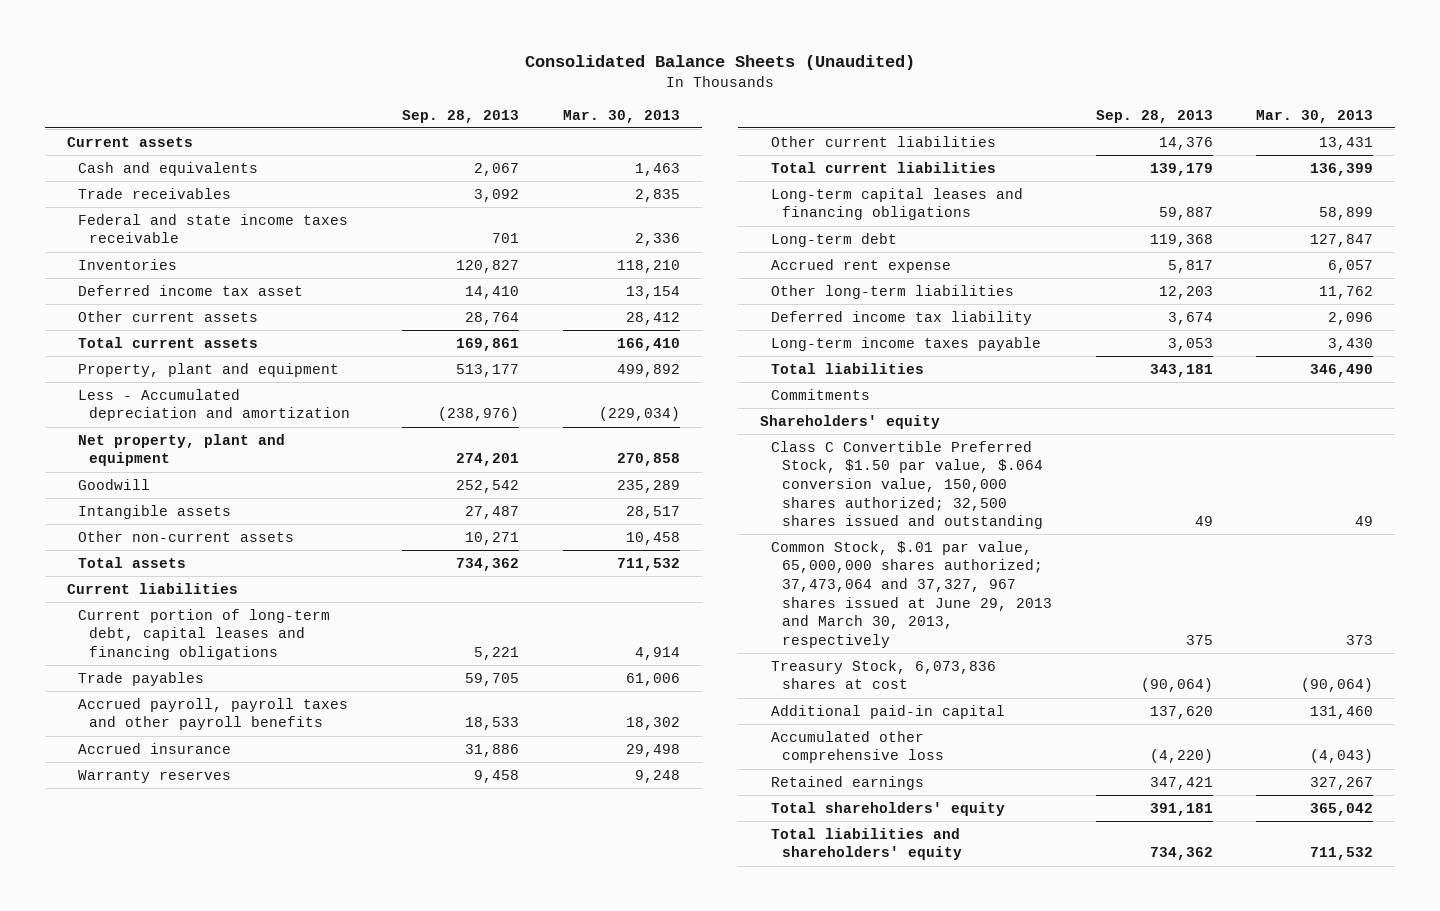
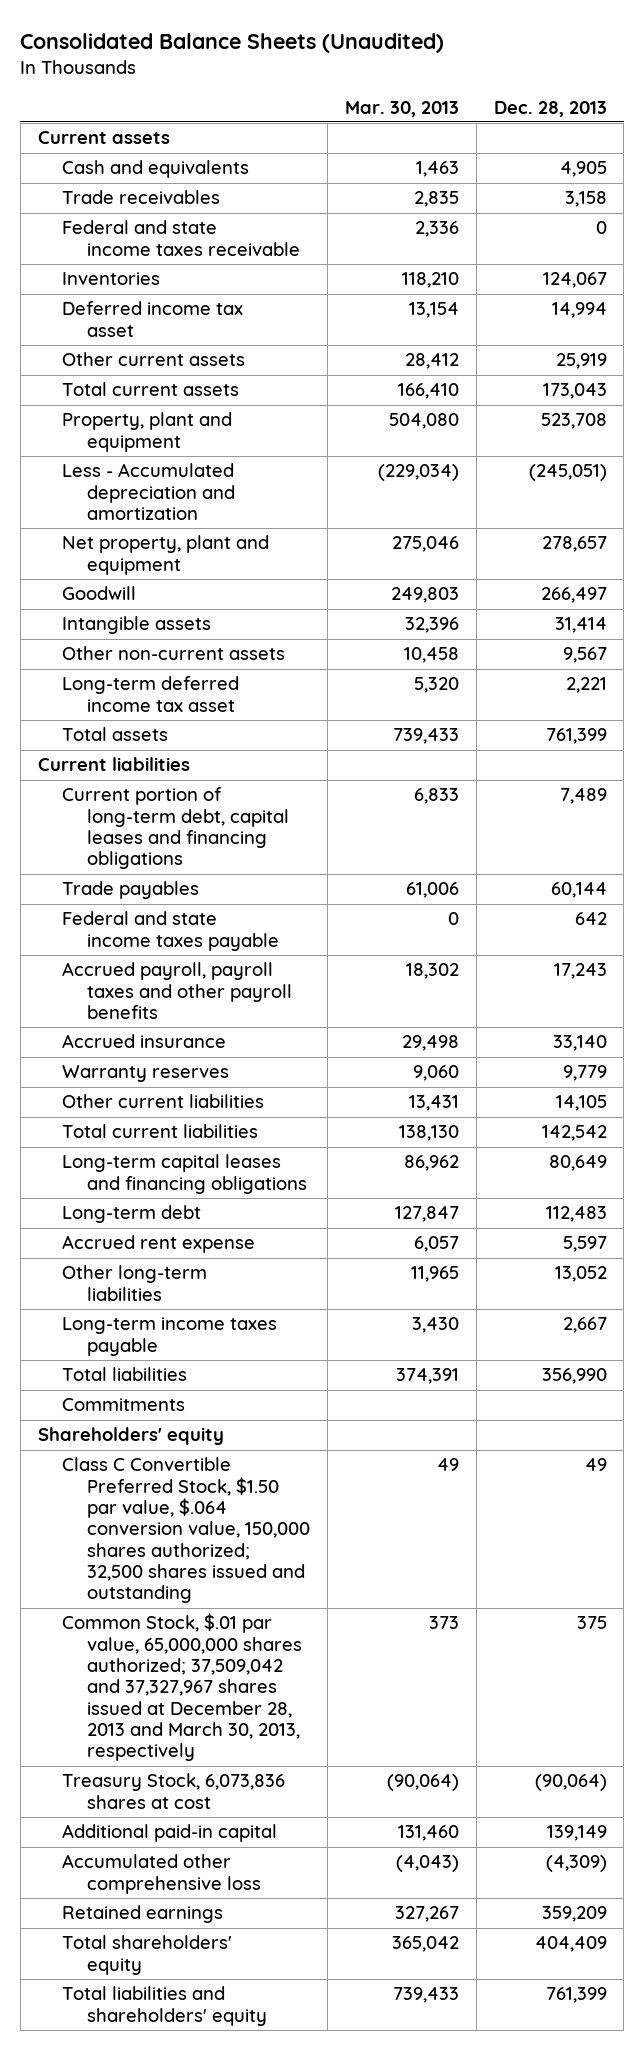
[402,109,520,123] Sep. 28, 2013 -> none
none -> [493,100,607,117] Dec. 28, 2013
[616,363,680,377] 499,892 -> [388,413,459,430] 504,080
[616,453,680,467] 270,858 -> [391,536,459,553] 275,046
[616,479,680,493] 235,289 -> [390,587,459,604] 249,803
[625,505,680,519] 28,517 -> [404,617,459,634] 32,396
none -> [62,676,240,712] Long-term deferred income tax asset
[616,557,680,571] 711,532 -> [392,728,459,745] 739,433
[634,647,680,661] 4,914 -> [413,788,459,805] 6,833
none -> [62,911,279,951] Federal and state income taxes payable
[634,769,680,783] 9,248 -> [412,1065,459,1082] 9,060
[1310,162,1374,176] 136,399 -> [398,1125,459,1142] 138,130
[1319,207,1374,221] 58,899 -> [403,1155,459,1172] 86,962
[771,310,1033,325] Deferred income tax liability -> none
[1319,285,1374,299] 11,762 -> [410,1266,459,1283] 11,965
[1310,363,1374,377] 346,490 -> [395,1368,459,1385] 374,391
[771,540,1053,648] Common Stock, $.01 par value, 65,000,000 shares authorized; 37,473,064 and 37,327, 967 shares issued at June 29, 2013 and March 30, 2013, respectively -> [62,1613,302,1762] Common Stock, $.01 par value, 65,000,000 shares authorized; 37,509,042 and 37,327,967 shares issued at December 28, 2013 and March 30, 2013, respectively
[1310,847,1374,861] 711,532 -> [392,1987,459,2004] 739,433

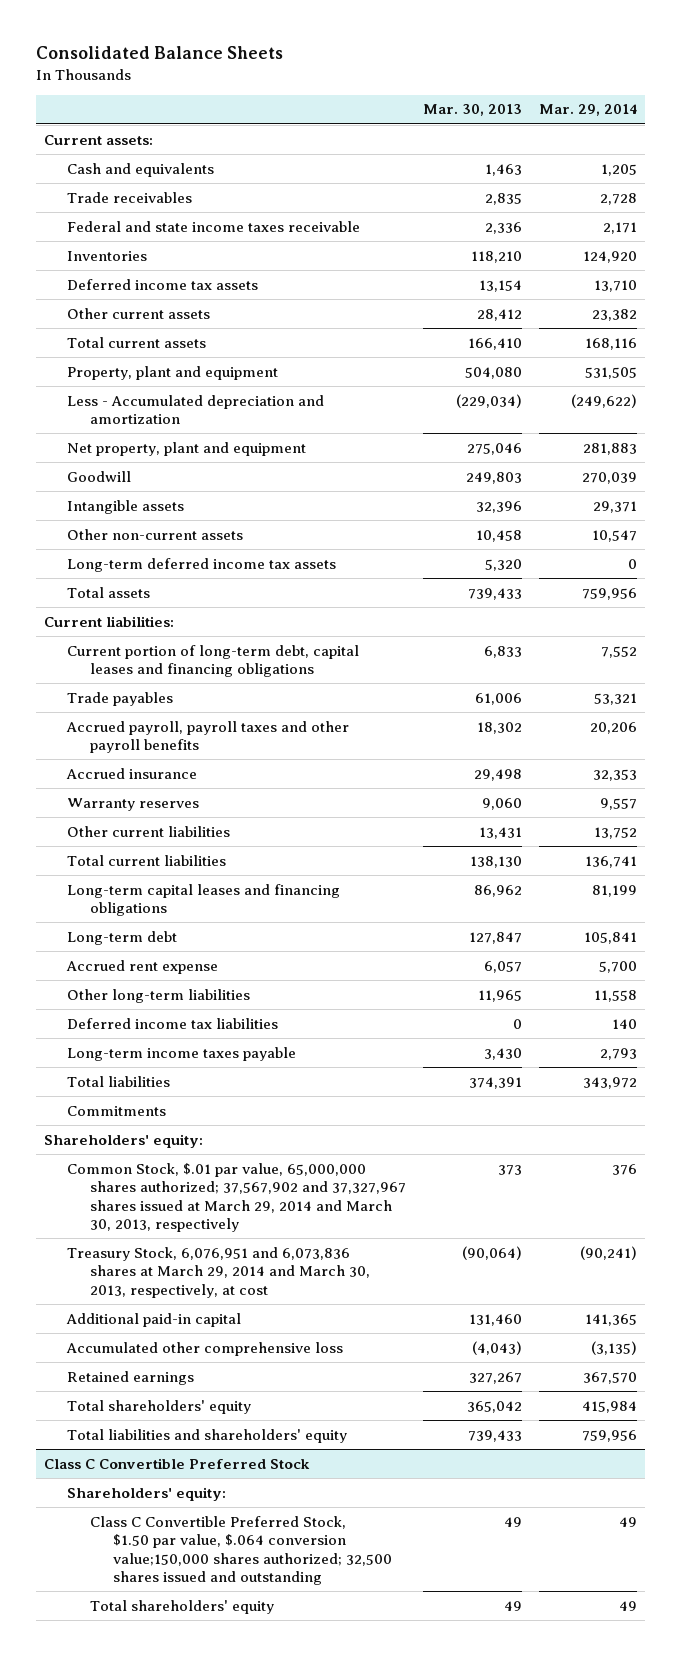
[20,32,445,53] Consolidated Balance Sheets (Unaudited) -> [35,46,283,60] Consolidated Balance Sheets
[493,100,607,117] Dec. 28, 2013 -> none
none -> [538,104,637,117] Mar. 29, 2014
[37,131,170,145] Current assets -> [44,134,154,145] Current assets:
[62,301,244,337] Deferred income tax asset -> [67,278,259,290] Deferred income tax assets
[62,676,240,712] Long-term deferred income tax asset -> [67,557,337,572] Long-term deferred income tax assets
[37,757,190,772] Current liabilities -> [44,615,175,627] Current liabilities:
[62,911,279,951] Federal and state income taxes payable -> none
none -> [67,1017,279,1029] Deferred income tax liabilities
[62,1457,310,1604] Class C Convertible Preferred Stock, $1.50 par value, $.064 conversion value, 150,000 shares authorized; 32,500 shares issued and outstanding -> none
[37,1427,224,1446] Shareholders' equity -> [44,1133,204,1148] Shareholders' equity:
[62,1613,302,1762] Common Stock, $.01 par value, 65,000,000 shares authorized; 37,509,042 and 37,327,967 shares issued at December 28, 2013 and March 30, 2013, respectively -> [67,1162,406,1233] Common Stock, $.01 par value, 65,000,000 shares authorized; 37,567,902 and 37,327,967 shares issued at March 29, 2014 and March 30, 2013, respectively
[62,1773,286,1809] Treasury Stock, 6,073,836 shares at cost -> [67,1246,370,1298] Treasury Stock, 6,076,951 and 6,073,836 shares at March 29, 2014 and March 30, 2013, respectively, at cost
none -> [44,1457,311,1469] Class C Convertible Preferred Stock
none -> [67,1486,227,1501] Shareholders' equity:
none -> [89,1515,392,1586] Class C Convertible Preferred Stock, $1.50 par value, $.064 conversion value;150,000 shares authorized; 32,500 shares issued and outstanding
none -> [89,1599,274,1614] Total shareholders' equity

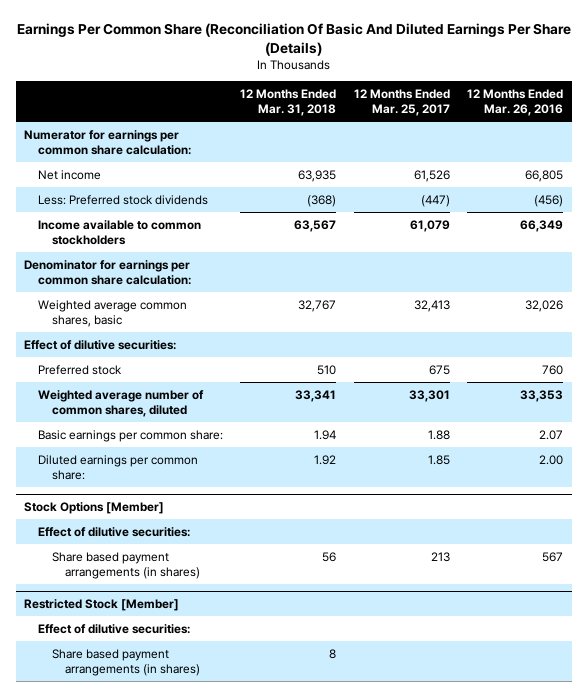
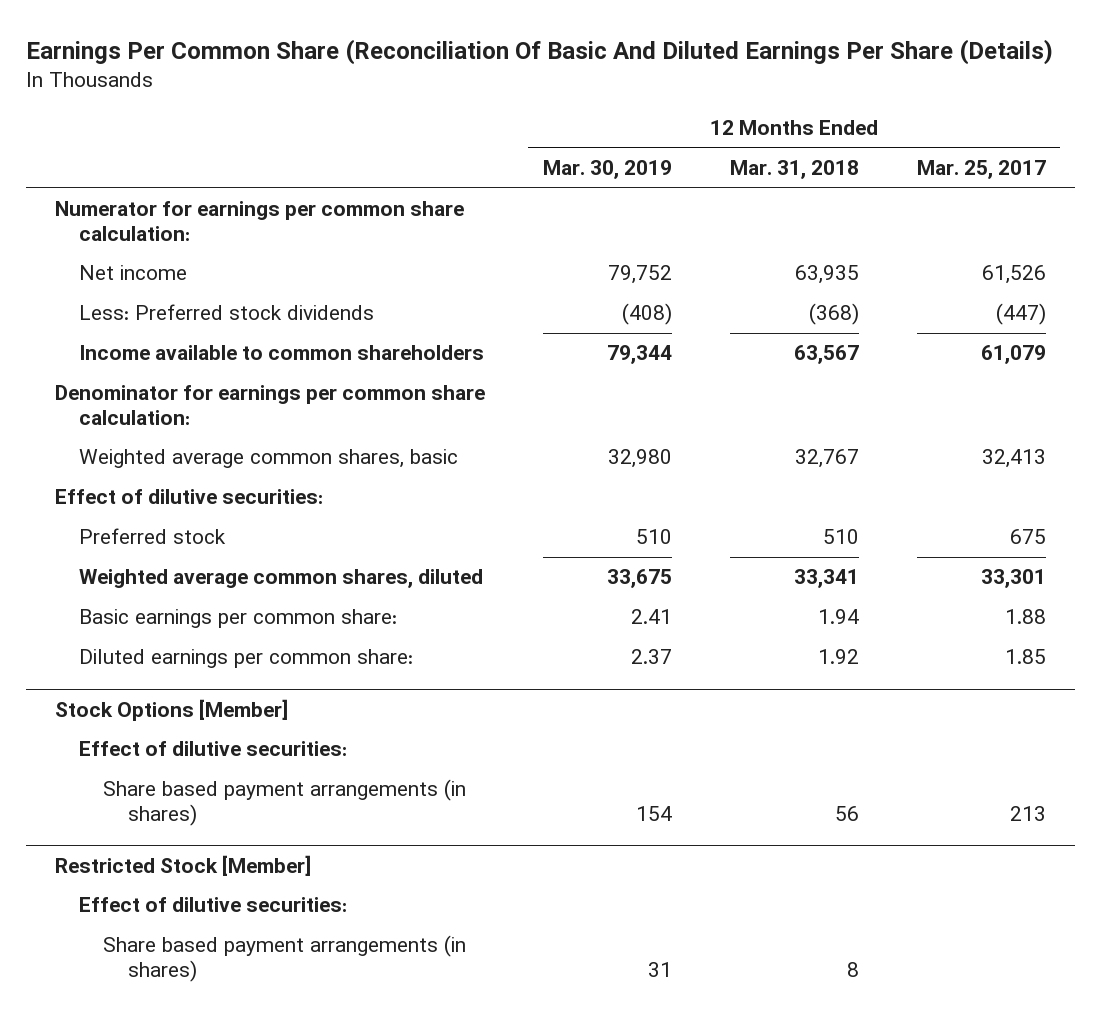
[467,88,564,117] 12 Months Ended Mar. 26, 2016 -> none
none -> [542,160,672,180] Mar. 30, 2019
[38,219,202,245] Income available to common stockholders -> [79,345,485,361] Income available to common shareholders
[38,389,205,417] Weighted average number of common shares, diluted -> [79,569,484,589] Weighted average common shares, diluted

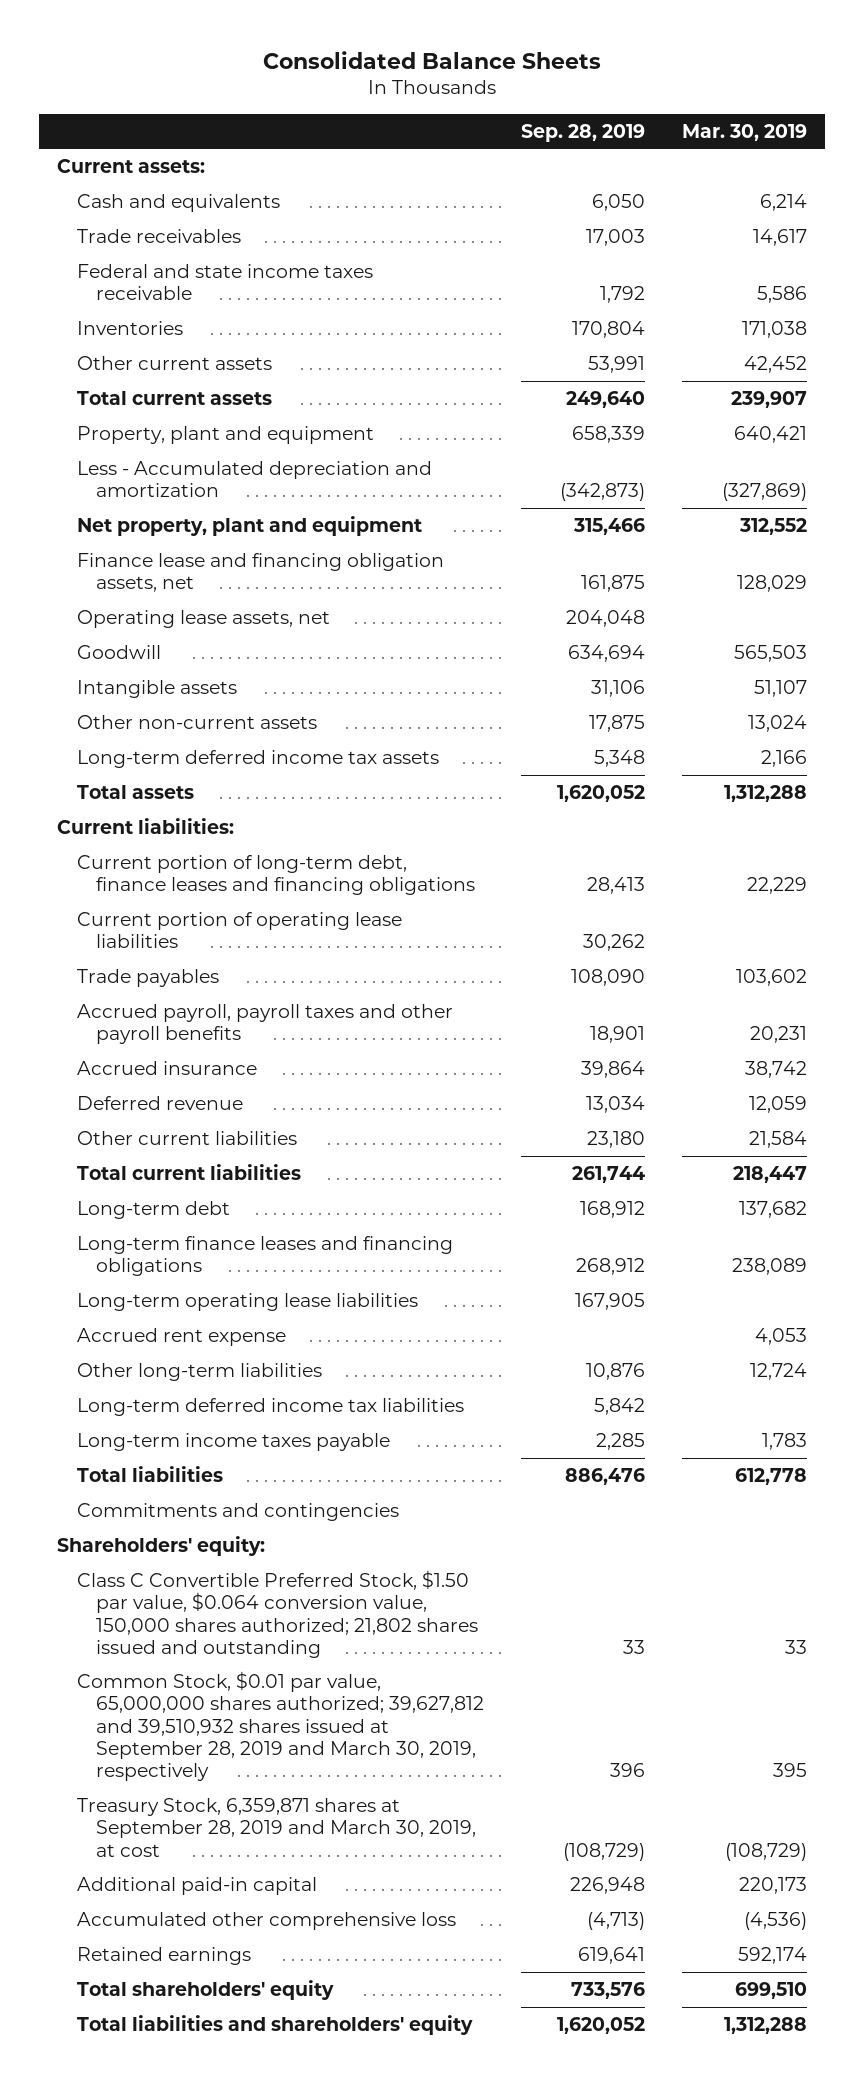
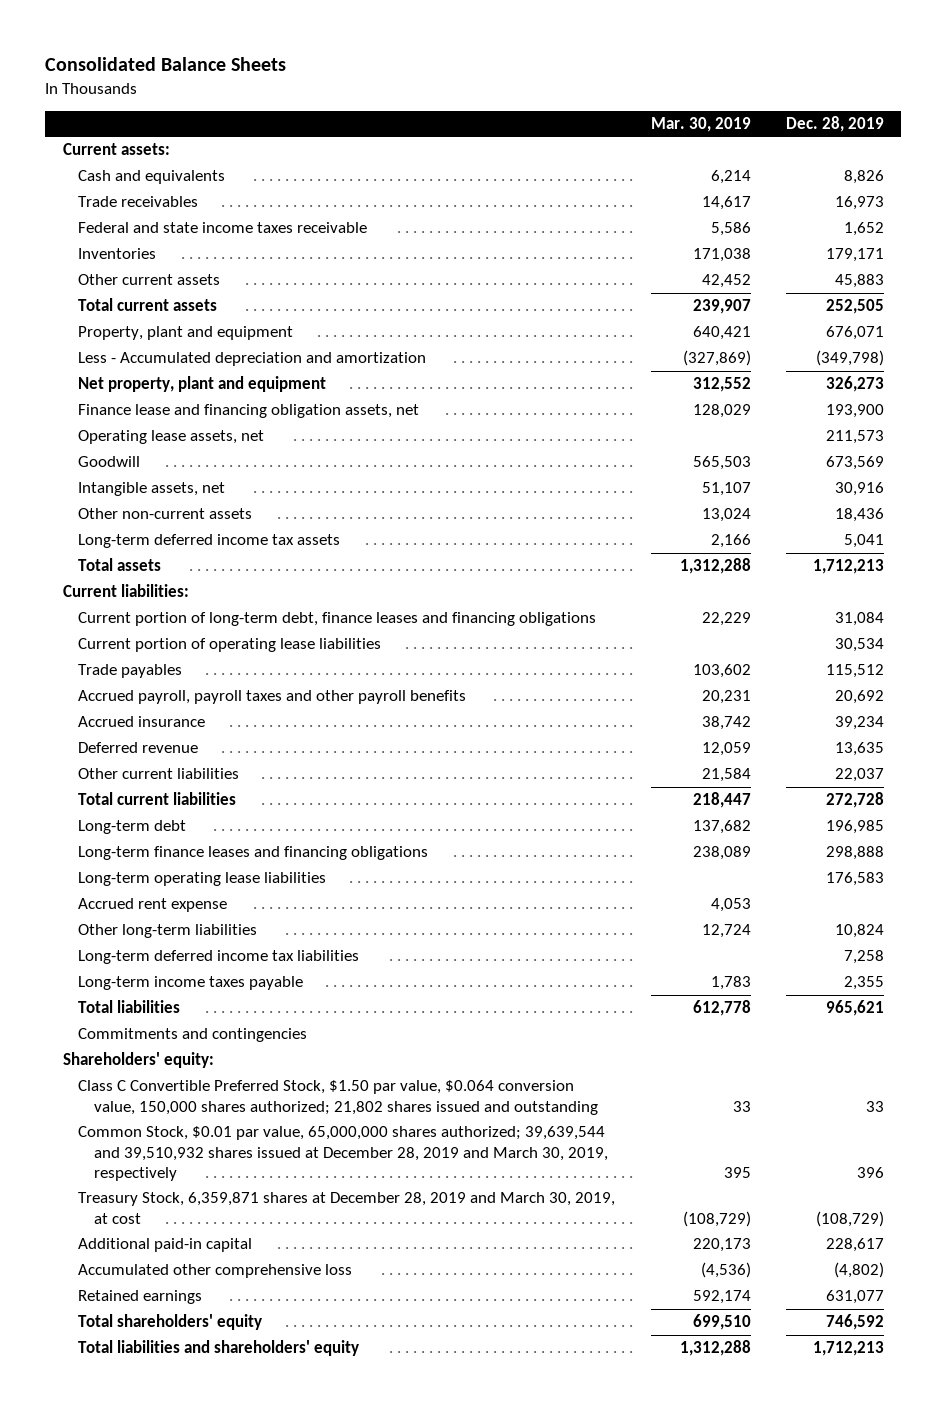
[520,123,645,142] Sep. 28, 2019 -> none
none -> [785,116,884,133] Dec. 28, 2019
[76,679,237,698] Intangible assets -> [78,482,226,497] Intangible assets, net
[76,1670,484,1782] Common Stock, $0.01 par value, 65,000,000 shares authorized; 39,627,812 and 39,510,932 shares issued at September 28, 2019 and March 30, 2019, respectively -> [78,1126,608,1182] Common Stock, $0.01 par value, 65,000,000 shares authorized; 39,639,544 and 39,510,932 shares issued at December 28, 2019 and March 30, 2019, respectively
[76,1797,476,1857] Treasury Stock, 6,359,871 shares at September 28, 2019 and March 30, 2019, at cost -> [78,1192,616,1224] Treasury Stock, 6,359,871 shares at December 28, 2019 and March 30, 2019, at cost

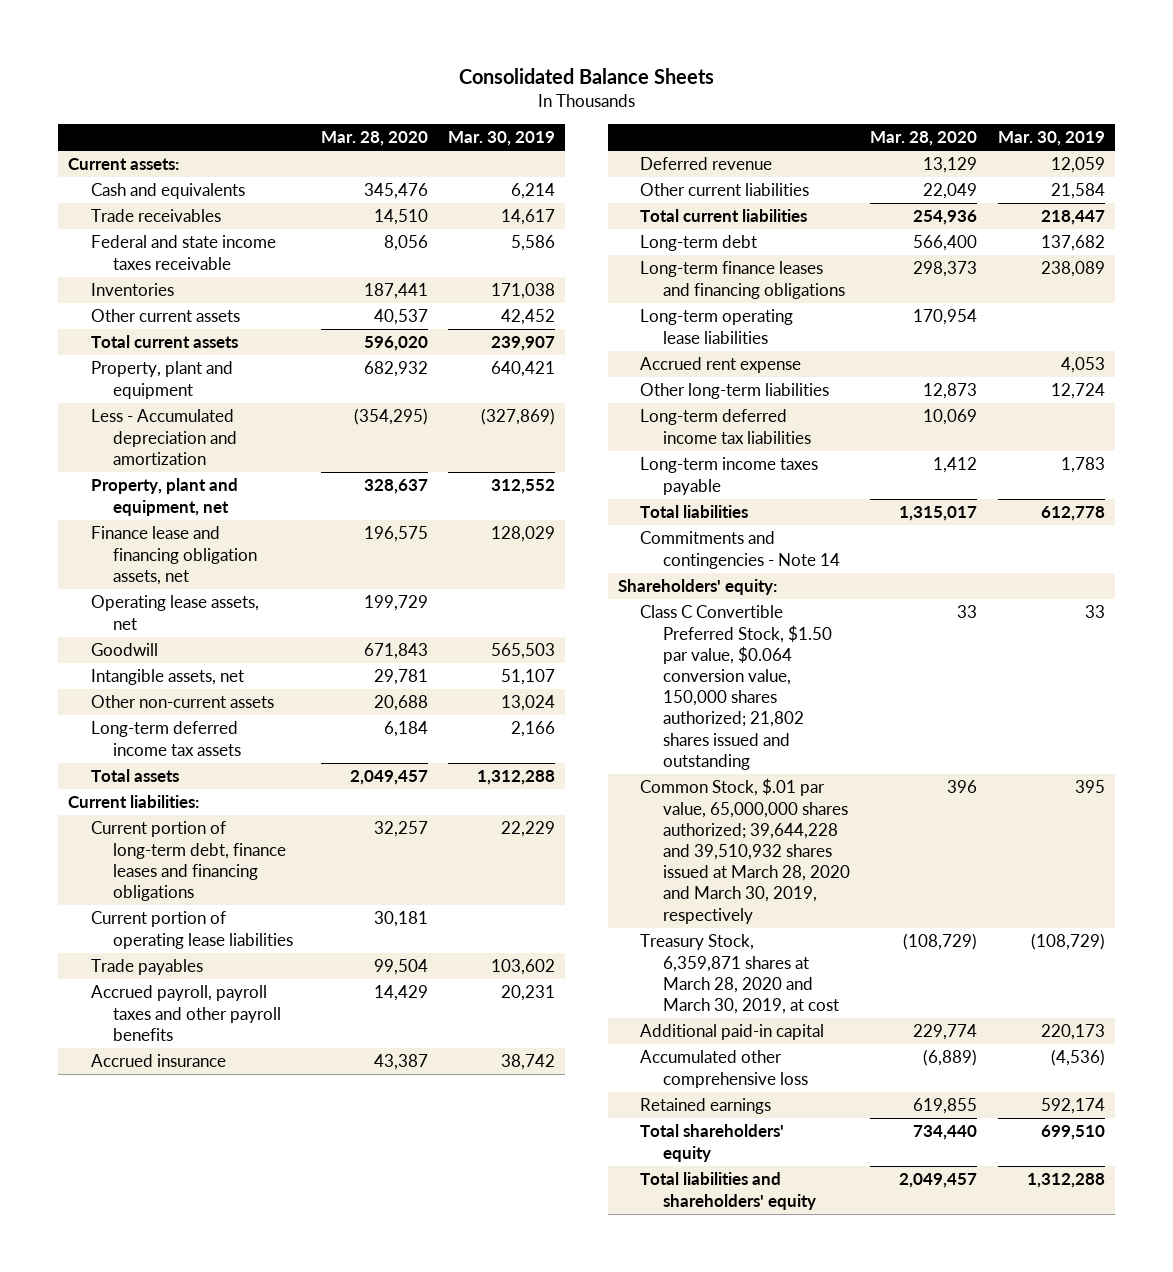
[785,116,884,133] Dec. 28, 2019 -> none
none -> [320,131,428,147] Mar. 28, 2020
[78,376,327,393] Net property, plant and equipment -> [90,478,238,516] Property, plant and equipment, net
[78,1028,308,1043] Commitments and contingencies -> [640,531,840,569] Commitments and contingencies - Note 14
[78,1126,608,1182] Common Stock, $0.01 par value, 65,000,000 shares authorized; 39,639,544 and 39,510,932 shares issued at December 28, 2019 and March 30, 2019, respectively -> [640,778,850,924] Common Stock, $.01 par value, 65,000,000 shares authorized; 39,644,228 and 39,510,932 shares issued at March 28, 2020 and March 30, 2019, respectively
[78,1192,616,1224] Treasury Stock, 6,359,871 shares at December 28, 2019 and March 30, 2019, at cost -> [640,934,839,1015] Treasury Stock, 6,359,871 shares at March 28, 2020 and March 30, 2019, at cost

